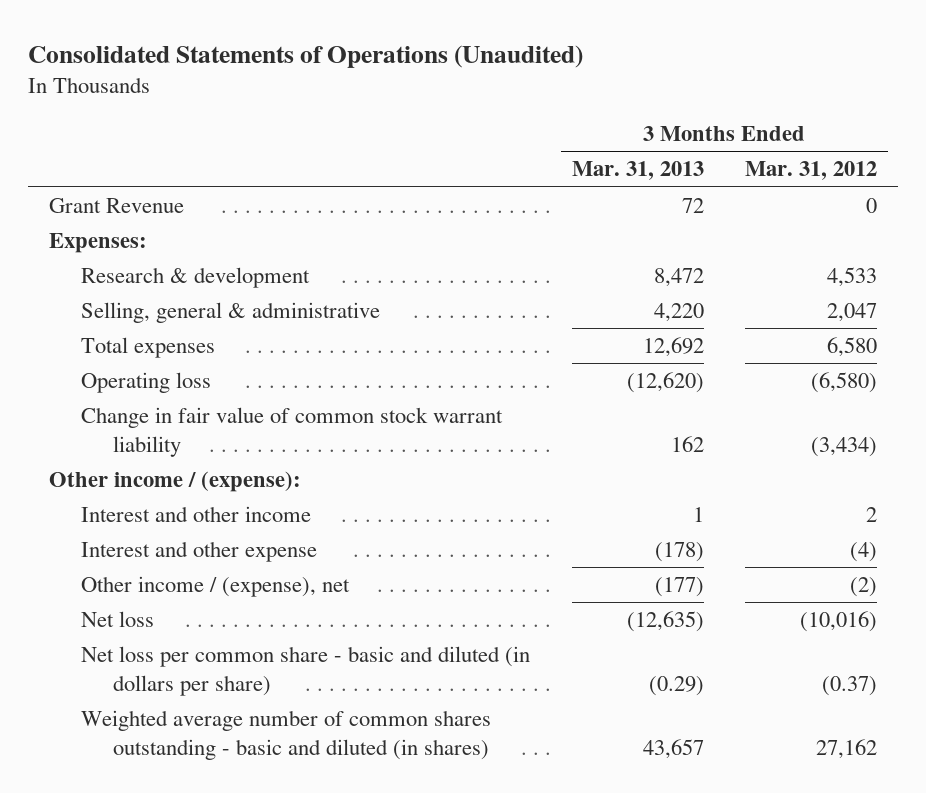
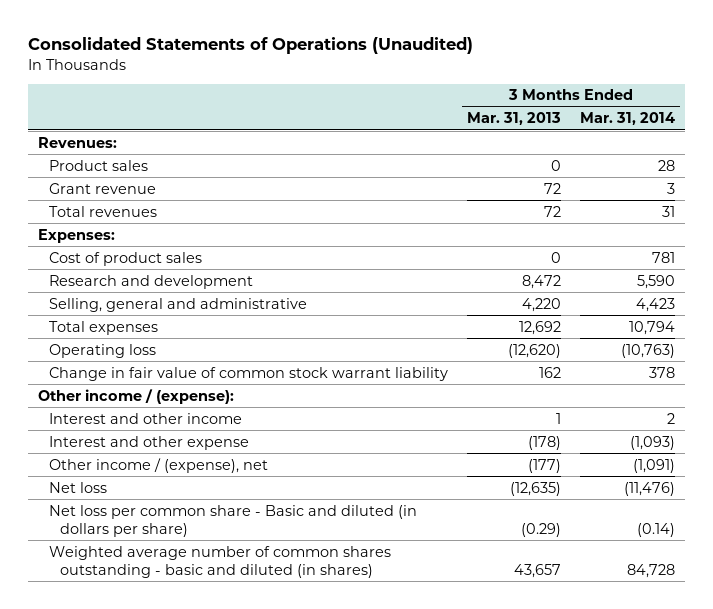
[745,161,878,181] Mar. 31, 2012 -> none
none -> [580,112,676,126] Mar. 31, 2014
none -> [37,136,117,148] Revenues:
none -> [48,159,148,171] Product sales
[49,198,185,214] Grant Revenue -> [48,182,156,194] Grant revenue
none -> [48,205,157,217] Total revenues
none -> [48,251,202,266] Cost of product sales
[81,267,311,289] Research & development -> [48,274,253,289] Research and development
[81,302,381,324] Selling, general & administrative -> [48,297,307,312] Selling, general and administrative
[81,646,531,696] Net loss per common share - basic and diluted (in dollars per share) -> [48,504,417,537] Net loss per common share - Basic and diluted (in dollars per share)

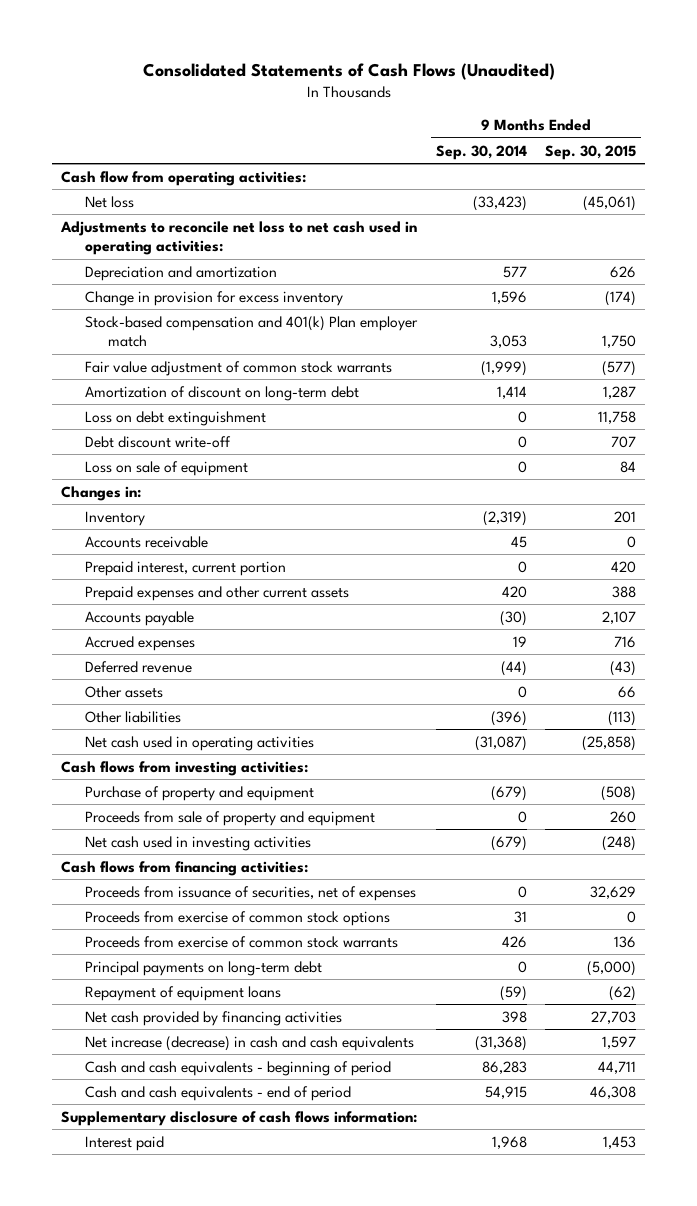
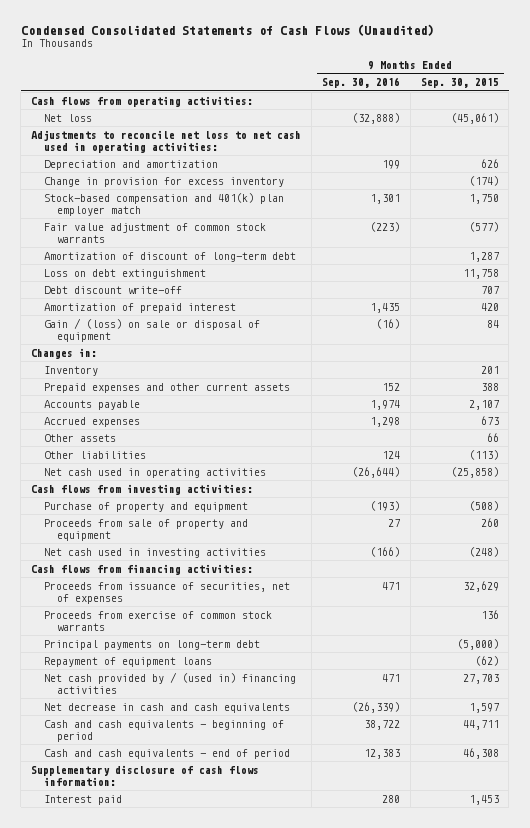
[142,62,555,80] Consolidated Statements of Cash Flows (Unaudited) -> [20,23,434,36] Condensed Consolidated Statements of Cash Flows (Unaudited)
[435,144,527,160] Sep. 30, 2014 -> none
none -> [321,77,400,89] Sep. 30, 2016
[60,170,306,186] Cash flow from operating activities: -> [31,95,254,107] Cash flows from operating activities:
[84,315,418,348] Stock-based compensation and 401(k) Plan employer match -> [44,192,285,216] Stock-based compensation and 401(k) plan employer match
[84,385,359,401] Amortization of discount on long-term debt -> [44,251,297,262] Amortization of discount of long-term debt
none -> [44,302,237,313] Amortization of prepaid interest
[84,460,248,476] Loss on sale of equipment -> [44,317,261,342] Gain / (loss) on sale or disposal of equipment
[84,535,208,548] Accounts receivable -> none
[84,560,286,576] Prepaid interest, current portion -> none
[84,660,192,673] Deferred revenue -> none
[614,635,637,648] 716 -> [480,415,499,425] 673
[84,910,390,926] Proceeds from exercise of common stock options -> none
[84,1010,342,1026] Net cash provided by financing activities -> [44,671,297,694] Net cash provided by / (used in) financing activities
[84,1035,414,1051] Net increase (decrease) in cash and cash equivalents -> [44,702,291,713] Net decrease in cash and cash equivalents

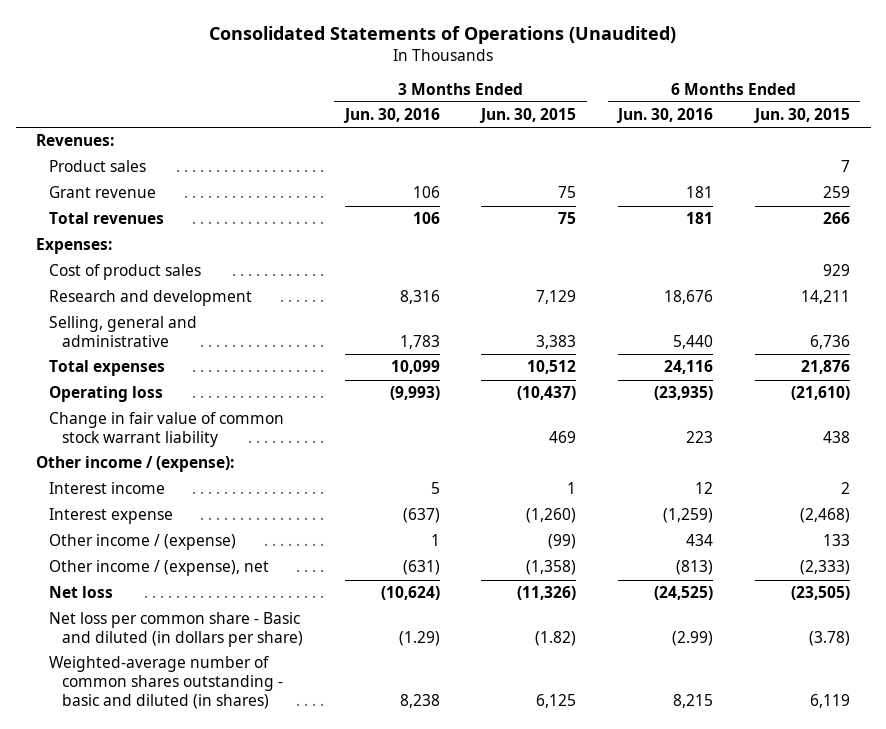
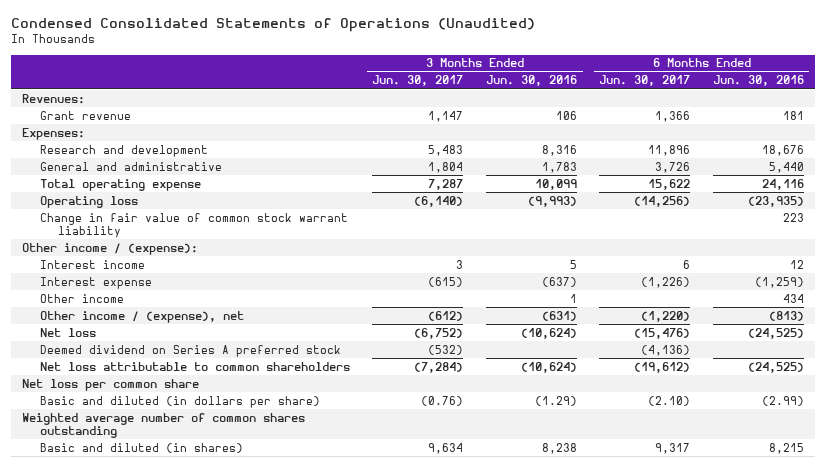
[209,25,677,44] Consolidated Statements of Operations (Unaudited) -> [11,18,536,33] Condensed Consolidated Statements of Operations (Unaudited)
[479,108,577,124] Jun. 30, 2015 -> none
[752,108,850,124] Jun. 30, 2015 -> none
none -> [372,75,464,87] Jun. 30, 2017
none -> [599,75,691,87] Jun. 30, 2017
[49,160,147,173] Product sales -> none
[49,212,165,225] Total revenues -> none
[49,264,202,281] Cost of product sales -> none
[49,316,198,348] Selling, general and administrative -> [40,161,223,171] General and administrative
[49,360,166,377] Total expenses -> [40,178,202,191] Total operating expense
[49,534,237,551] Other income / (expense) -> [40,293,125,303] Other income
none -> [40,344,342,357] Deemed dividend on Series A preferred stock
none -> [40,361,351,371] Net loss attributable to common shareholders
none -> [22,378,200,391] Net loss per common share
[49,612,303,648] Net loss per common share - Basic and diluted (in dollars per share) -> [40,395,321,408] Basic and diluted (in dollars per share)
none -> [22,412,306,438] Weighted average number of common shares outstanding
[49,656,283,709] Weighted-average number of common shares outstanding - basic and diluted (in shares) -> [40,442,244,453] Basic and diluted (in shares)

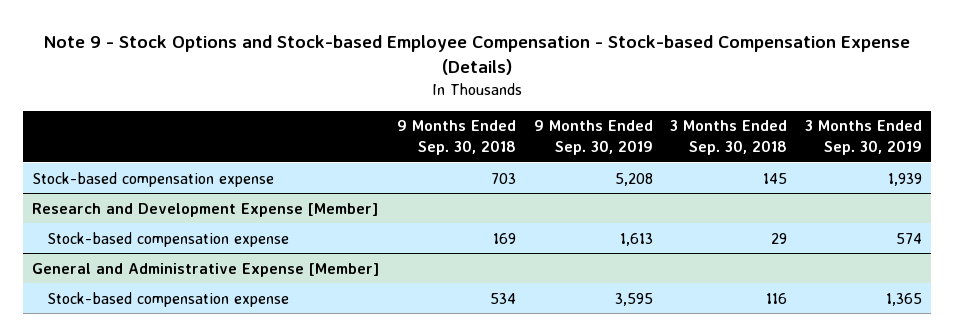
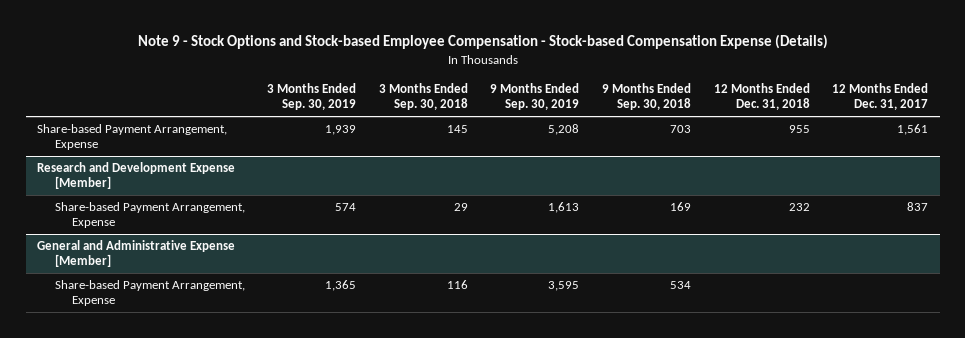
none -> [713,83,810,111] 12 Months Ended Dec. 31, 2018
none -> [832,83,929,111] 12 Months Ended Dec. 31, 2017
[32,171,275,187] Stock-based compensation expense -> [36,124,227,151] Share-based Payment Arrangement, Expense
[46,231,289,247] Stock-based compensation expense -> [54,202,245,229] Share-based Payment Arrangement, Expense
[46,291,289,307] Stock-based compensation expense -> [54,280,245,307] Share-based Payment Arrangement, Expense

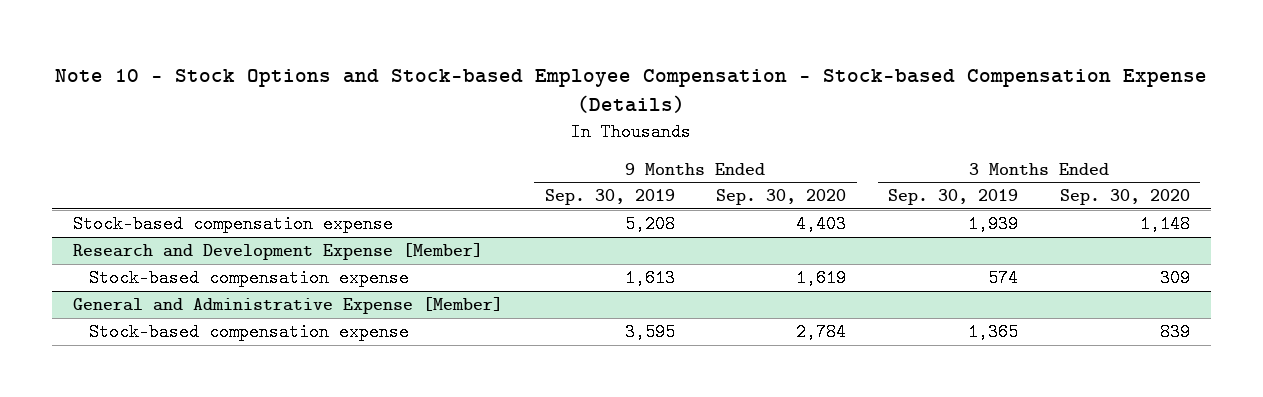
[137,33,828,49] Note 9 - Stock Options and Stock-based Employee Compensation - Stock-based Compensation Expense (Details) -> [55,68,1208,114] Note 10 - Stock Options and Stock-based Employee Compensation - Stock-based Compensation Expense (Details)
[378,83,468,111] 3 Months Ended Sep. 30, 2018 -> none
[602,83,692,111] 9 Months Ended Sep. 30, 2018 -> none
[713,83,810,111] 12 Months Ended Dec. 31, 2018 -> none
[832,83,929,111] 12 Months Ended Dec. 31, 2017 -> none
none -> [716,189,847,206] Sep. 30, 2020
none -> [1059,189,1190,206] Sep. 30, 2020
[36,124,227,151] Share-based Payment Arrangement, Expense -> [72,215,393,234] Stock-based compensation expense
[54,202,245,229] Share-based Payment Arrangement, Expense -> [88,269,409,288] Stock-based compensation expense
[54,280,245,307] Share-based Payment Arrangement, Expense -> [88,323,409,342] Stock-based compensation expense

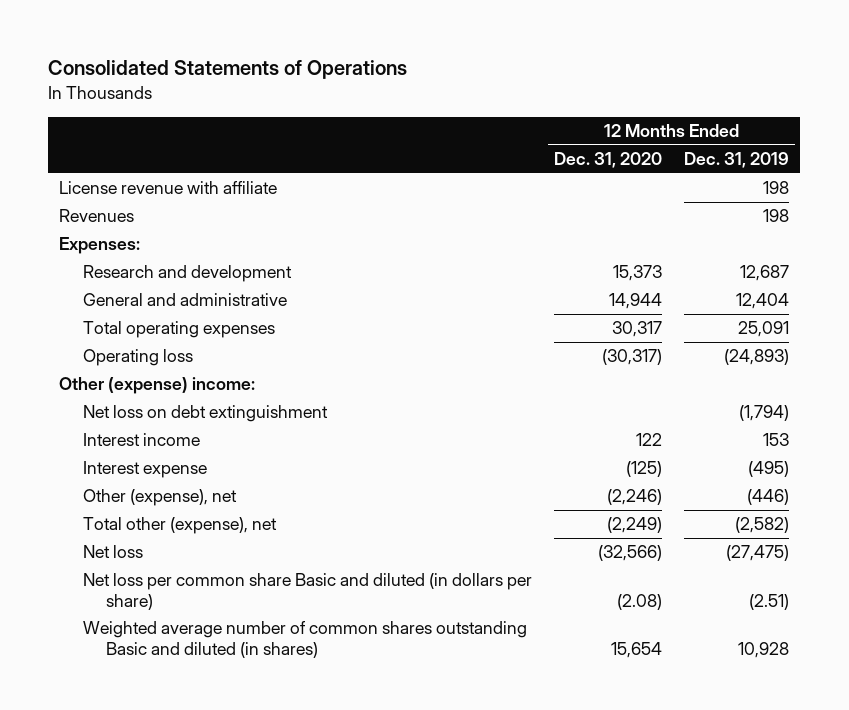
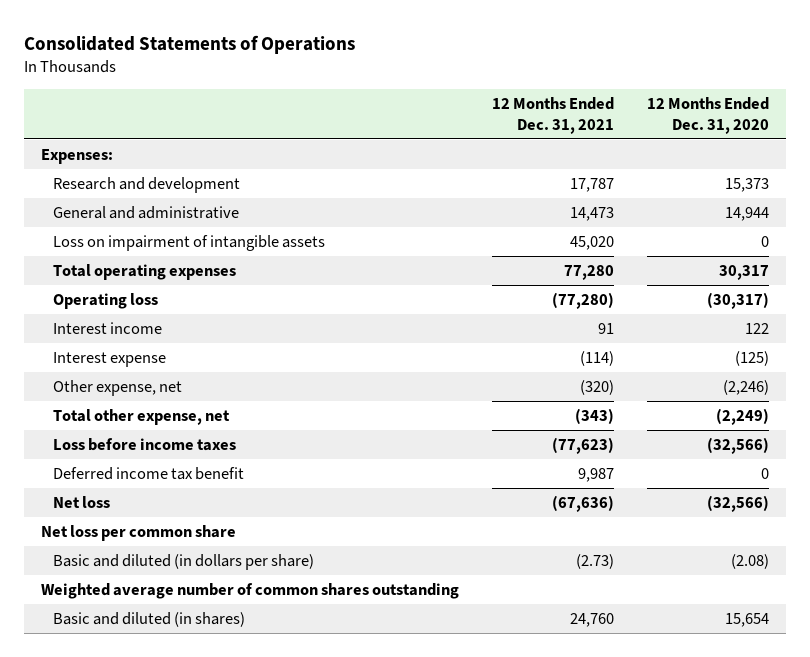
[684,152,790,169] Dec. 31, 2019 -> none
none -> [492,97,615,135] 12 Months Ended Dec. 31, 2021
[59,181,278,195] License revenue with affiliate -> none
[59,209,135,223] Revenues -> none
none -> [52,234,325,251] Loss on impairment of intangible assets
[59,377,256,395] Other (expense) income: -> none
[82,405,328,423] Net loss on debt extinguishment -> none
[82,489,237,507] Other (expense), net -> [52,379,182,396] Other expense, net
[82,517,277,535] Total other (expense), net -> [52,408,230,425] Total other expense, net
none -> [52,437,236,451] Loss before income taxes
none -> [52,466,244,480] Deferred income tax benefit
none -> [40,524,236,541] Net loss per common share
[82,573,532,610] Net loss per common share Basic and diluted (in dollars per share) -> [52,553,314,570] Basic and diluted (in dollars per share)
none -> [40,582,459,599] Weighted average number of common shares outstanding
[82,621,527,658] Weighted average number of common shares outstanding Basic and diluted (in shares) -> [52,611,245,627] Basic and diluted (in shares)

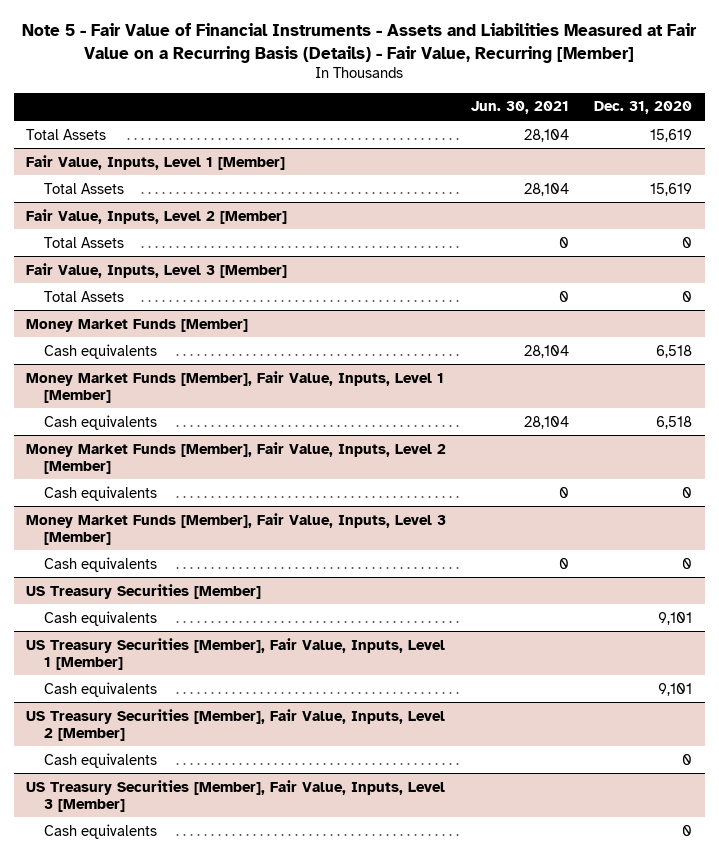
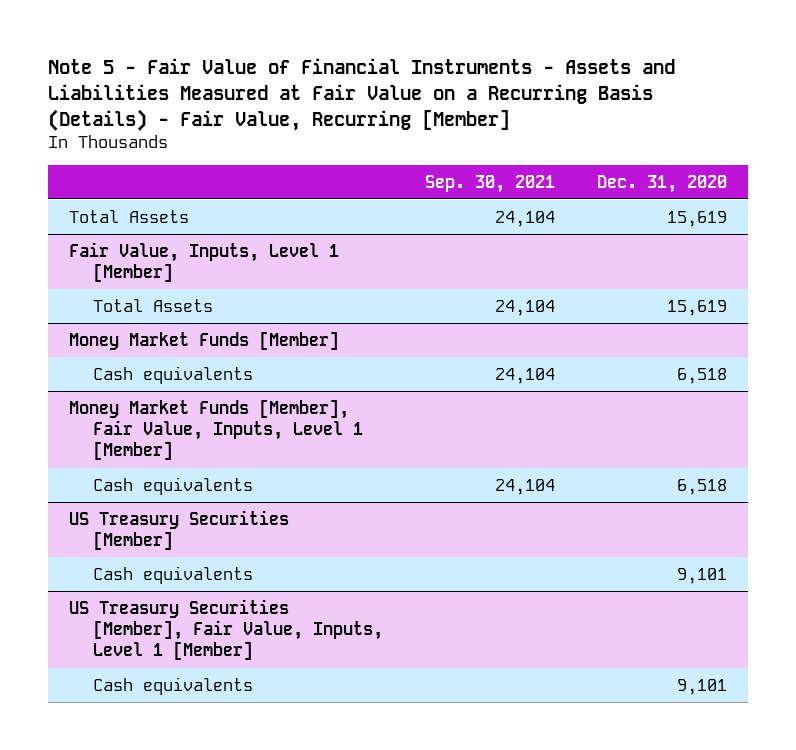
[471,101,570,115] Jun. 30, 2021 -> none
none -> [425,174,556,193] Sep. 30, 2021
[26,208,288,224] Fair Value, Inputs, Level 2 [Member] -> none
[43,236,124,248] Total Assets -> none
[26,262,288,278] Fair Value, Inputs, Level 3 [Member] -> none
[43,290,124,302] Total Assets -> none
[26,441,447,474] Money Market Funds [Member], Fair Value, Inputs, Level 2 [Member] -> none
[43,485,157,501] Cash equivalents -> none
[26,512,447,545] Money Market Funds [Member], Fair Value, Inputs, Level 3 [Member] -> none
[43,556,157,572] Cash equivalents -> none
[26,708,446,741] US Treasury Securities [Member], Fair Value, Inputs, Level 2 [Member] -> none
[43,752,157,768] Cash equivalents -> none
[26,779,446,812] US Treasury Securities [Member], Fair Value, Inputs, Level 3 [Member] -> none
[43,823,157,839] Cash equivalents -> none

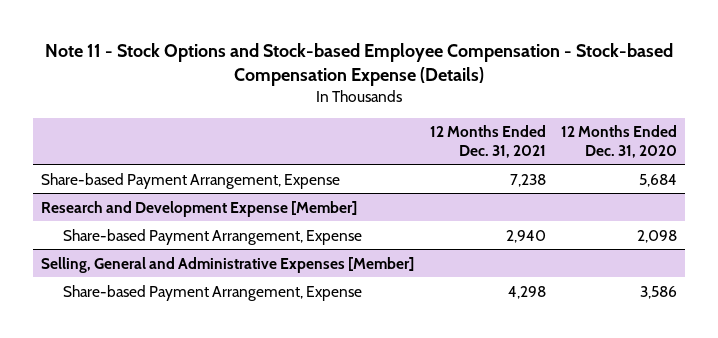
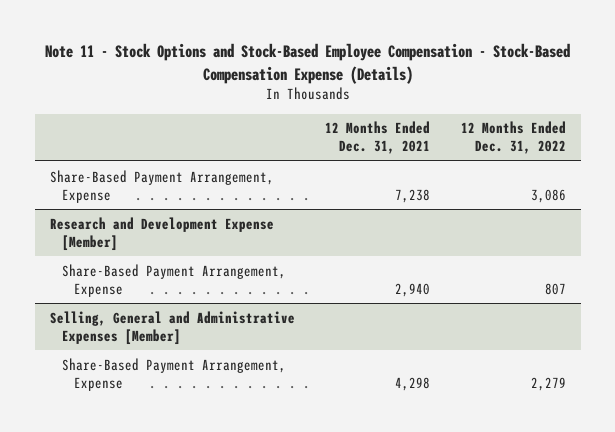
[45,43,674,87] Note 11 - Stock Options and Stock-based Employee Compensation - Stock-based Compensation Expense (Details) -> [44,43,570,84] Note 11 - Stock Options and Stock-Based Employee Compensation - Stock-Based Compensation Expense (Details)
[561,125,678,158] 12 Months Ended Dec. 31, 2020 -> none
none -> [460,121,566,155] 12 Months Ended Dec. 31, 2022
[41,172,341,189] Share-based Payment Arrangement, Expense -> [49,169,274,203] Share-Based Payment Arrangement, Expense
[63,228,363,245] Share-based Payment Arrangement, Expense -> [61,263,286,297] Share-Based Payment Arrangement, Expense
[63,284,363,301] Share-based Payment Arrangement, Expense -> [61,357,286,391] Share-Based Payment Arrangement, Expense

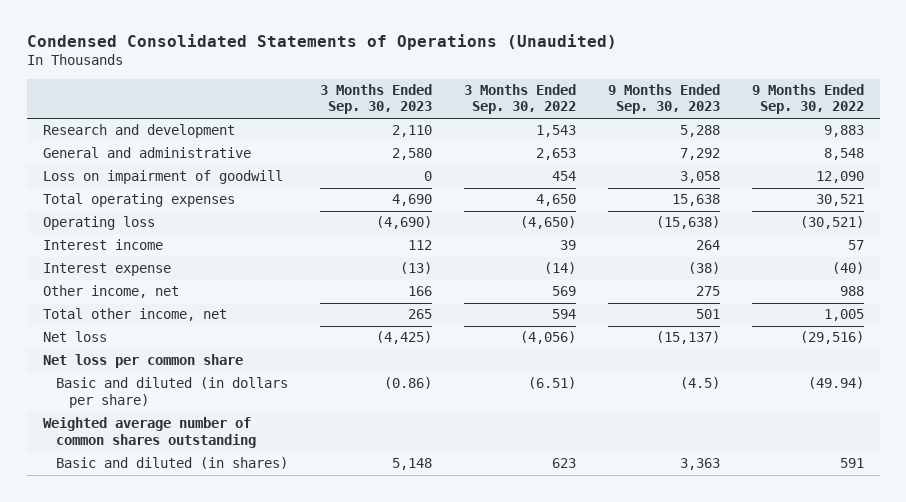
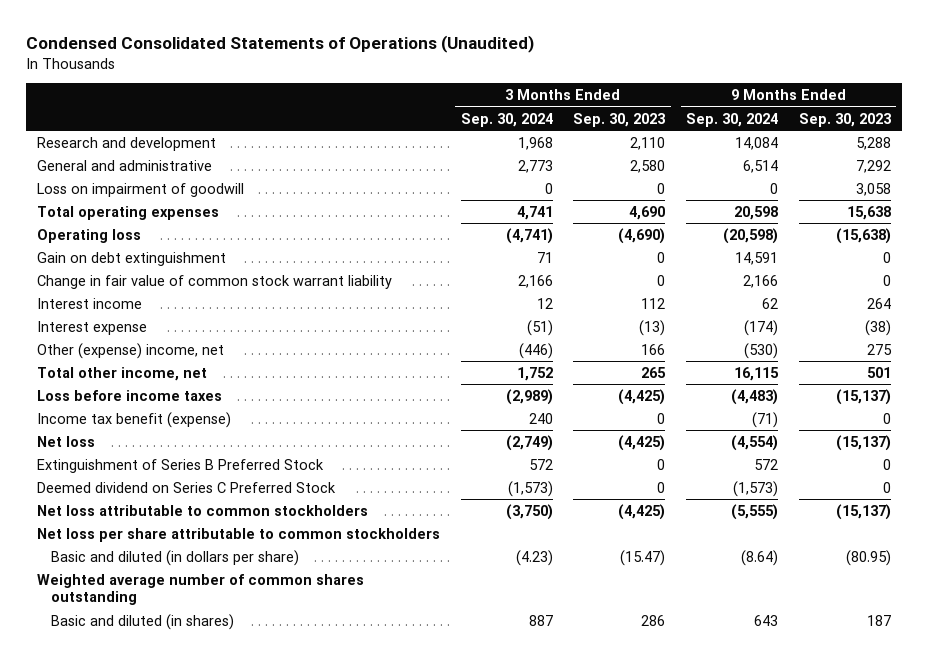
[463,83,576,115] 3 Months Ended Sep. 30, 2022 -> none
[751,83,864,115] 9 Months Ended Sep. 30, 2022 -> none
none -> [460,112,553,127] Sep. 30, 2024
none -> [686,112,779,127] Sep. 30, 2024
none -> [36,251,226,266] Gain on debt extinguishment
none -> [36,274,392,289] Change in fair value of common stock warrant liability
[42,285,179,299] Other income, net -> [36,342,224,359] Other (expense) income, net
none -> [36,389,222,401] Loss before income taxes
none -> [36,411,231,428] Income tax benefit (expense)
none -> [36,458,324,473] Extinguishment of Series B Preferred Stock
none -> [36,481,336,493] Deemed dividend on Series C Preferred Stock
none -> [36,504,368,516] Net loss attributable to common stockholders
[42,354,243,369] Net loss per common share -> [36,527,440,542] Net loss per share attributable to common stockholders
[383,377,432,390] (0.86) -> [620,549,666,566] (15.47)
[679,377,720,390] (4.5) -> [846,549,892,566] (80.95)
[391,458,432,471] 5,148 -> [641,614,666,626] 286
[679,458,720,471] 3,363 -> [867,614,892,626] 187

